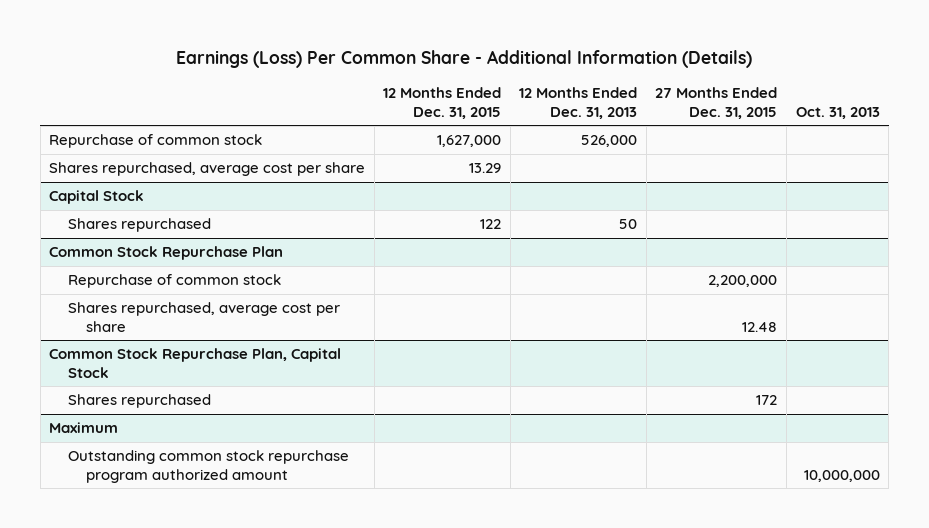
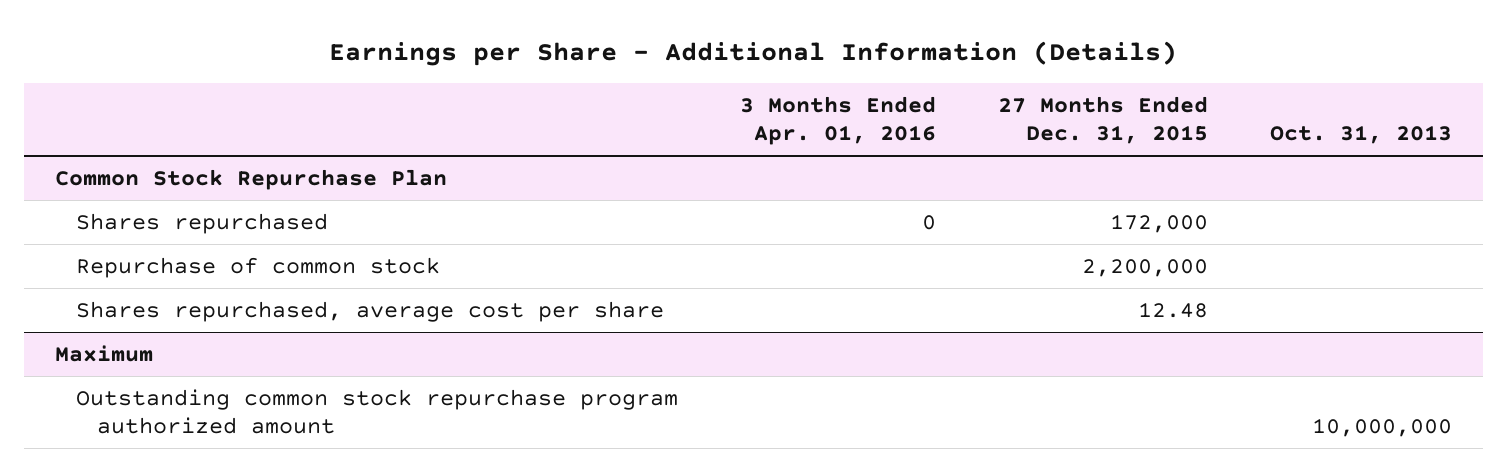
[176,49,753,68] Earnings (Loss) Per Common Share - Additional Information (Details) -> [329,41,1178,67] Earnings per Share - Additional Information (Details)
[383,87,502,119] 12 Months Ended Dec. 31, 2015 -> none
[519,87,638,119] 12 Months Ended Dec. 31, 2013 -> none
none -> [739,96,936,146] 3 Months Ended Apr. 01, 2016
[49,134,263,149] Repurchase of common stock -> none
[49,162,366,177] Shares repurchased, average cost per share -> none
[49,190,145,205] Capital Stock -> none
[67,218,211,233] Shares repurchased -> none
none -> [75,212,328,234] Shares repurchased
[49,348,342,378] Common Stock Repurchase Plan, Capital Stock -> none
[67,394,211,409] Shares repurchased -> none

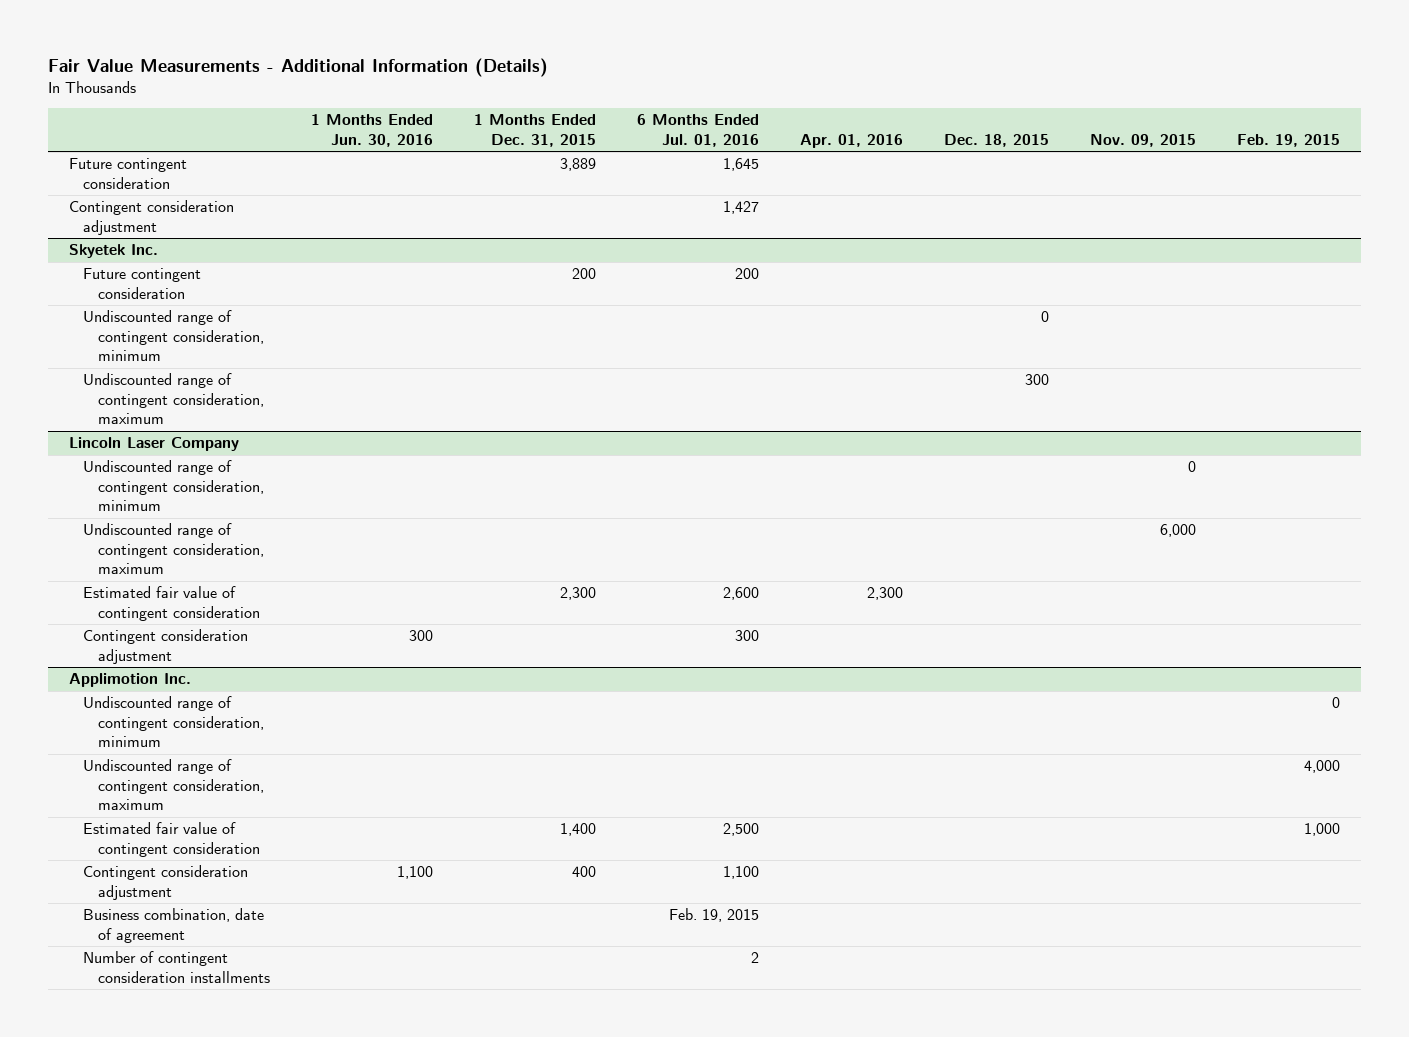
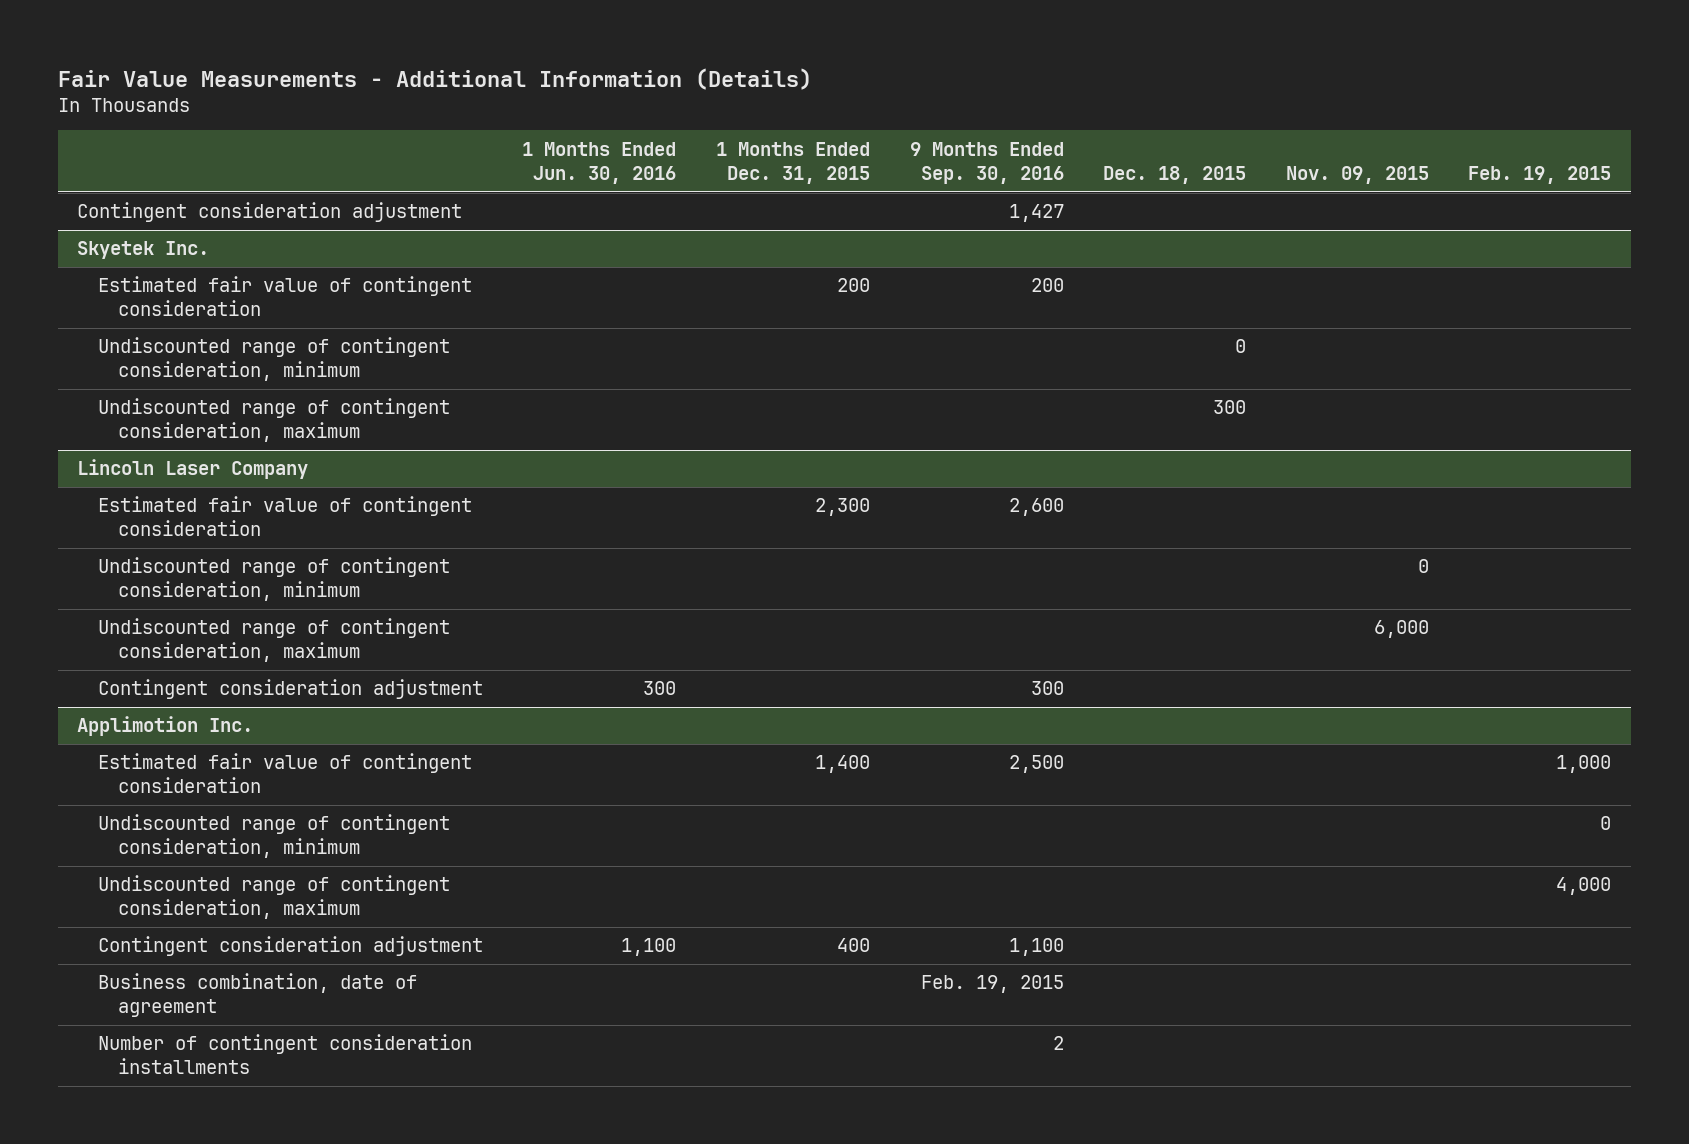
[637,114,760,147] 6 Months Ended Jul. 01, 2016 -> none
[800,133,904,148] Apr. 01, 2016 -> none
none -> [909,141,1064,184] 9 Months Ended Sep. 30, 2016
[68,158,187,189] Future contingent consideration -> none
[83,268,202,299] Future contingent consideration -> none
none -> [97,276,472,317] Estimated fair value of contingent consideration
[83,586,261,621] Estimated fair value of contingent consideration -> [97,496,472,537] Estimated fair value of contingent consideration
[83,822,261,857] Estimated fair value of contingent consideration -> [97,753,472,794] Estimated fair value of contingent consideration

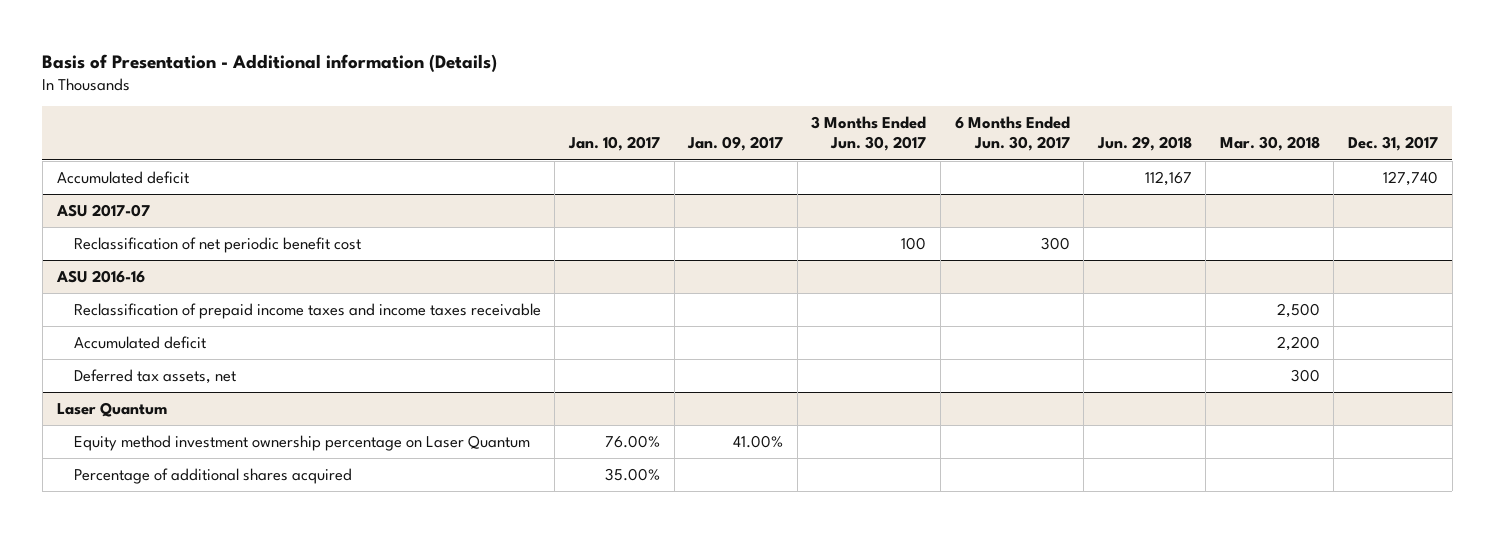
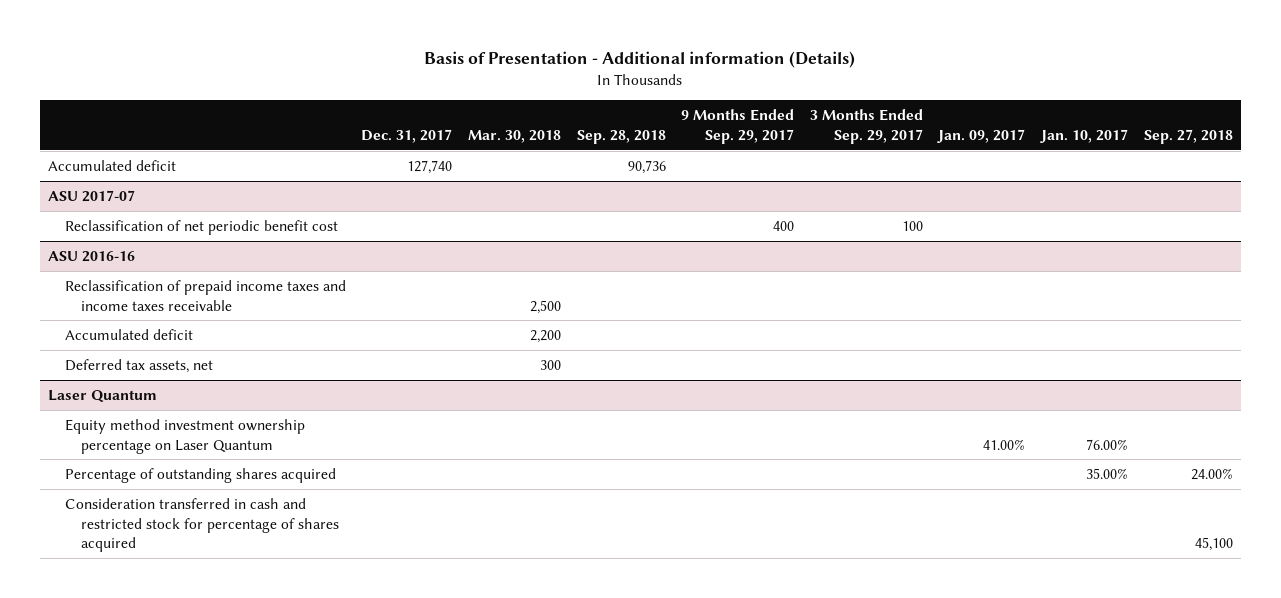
[811,116,927,152] 3 Months Ended Jun. 30, 2017 -> none
[954,116,1070,152] 6 Months Ended Jun. 30, 2017 -> none
[1096,136,1192,152] Jun. 29, 2018 -> none
none -> [576,130,666,145] Sep. 28, 2018
none -> [681,109,795,145] 9 Months Ended Sep. 29, 2017
none -> [809,109,923,145] 3 Months Ended Sep. 29, 2017
none -> [1143,129,1233,145] Sep. 27, 2018
[73,467,352,484] Percentage of additional shares acquired -> [64,467,336,483] Percentage of outstanding shares acquired
none -> [64,497,340,553] Consideration transferred in cash and restricted stock for percentage of shares acquired

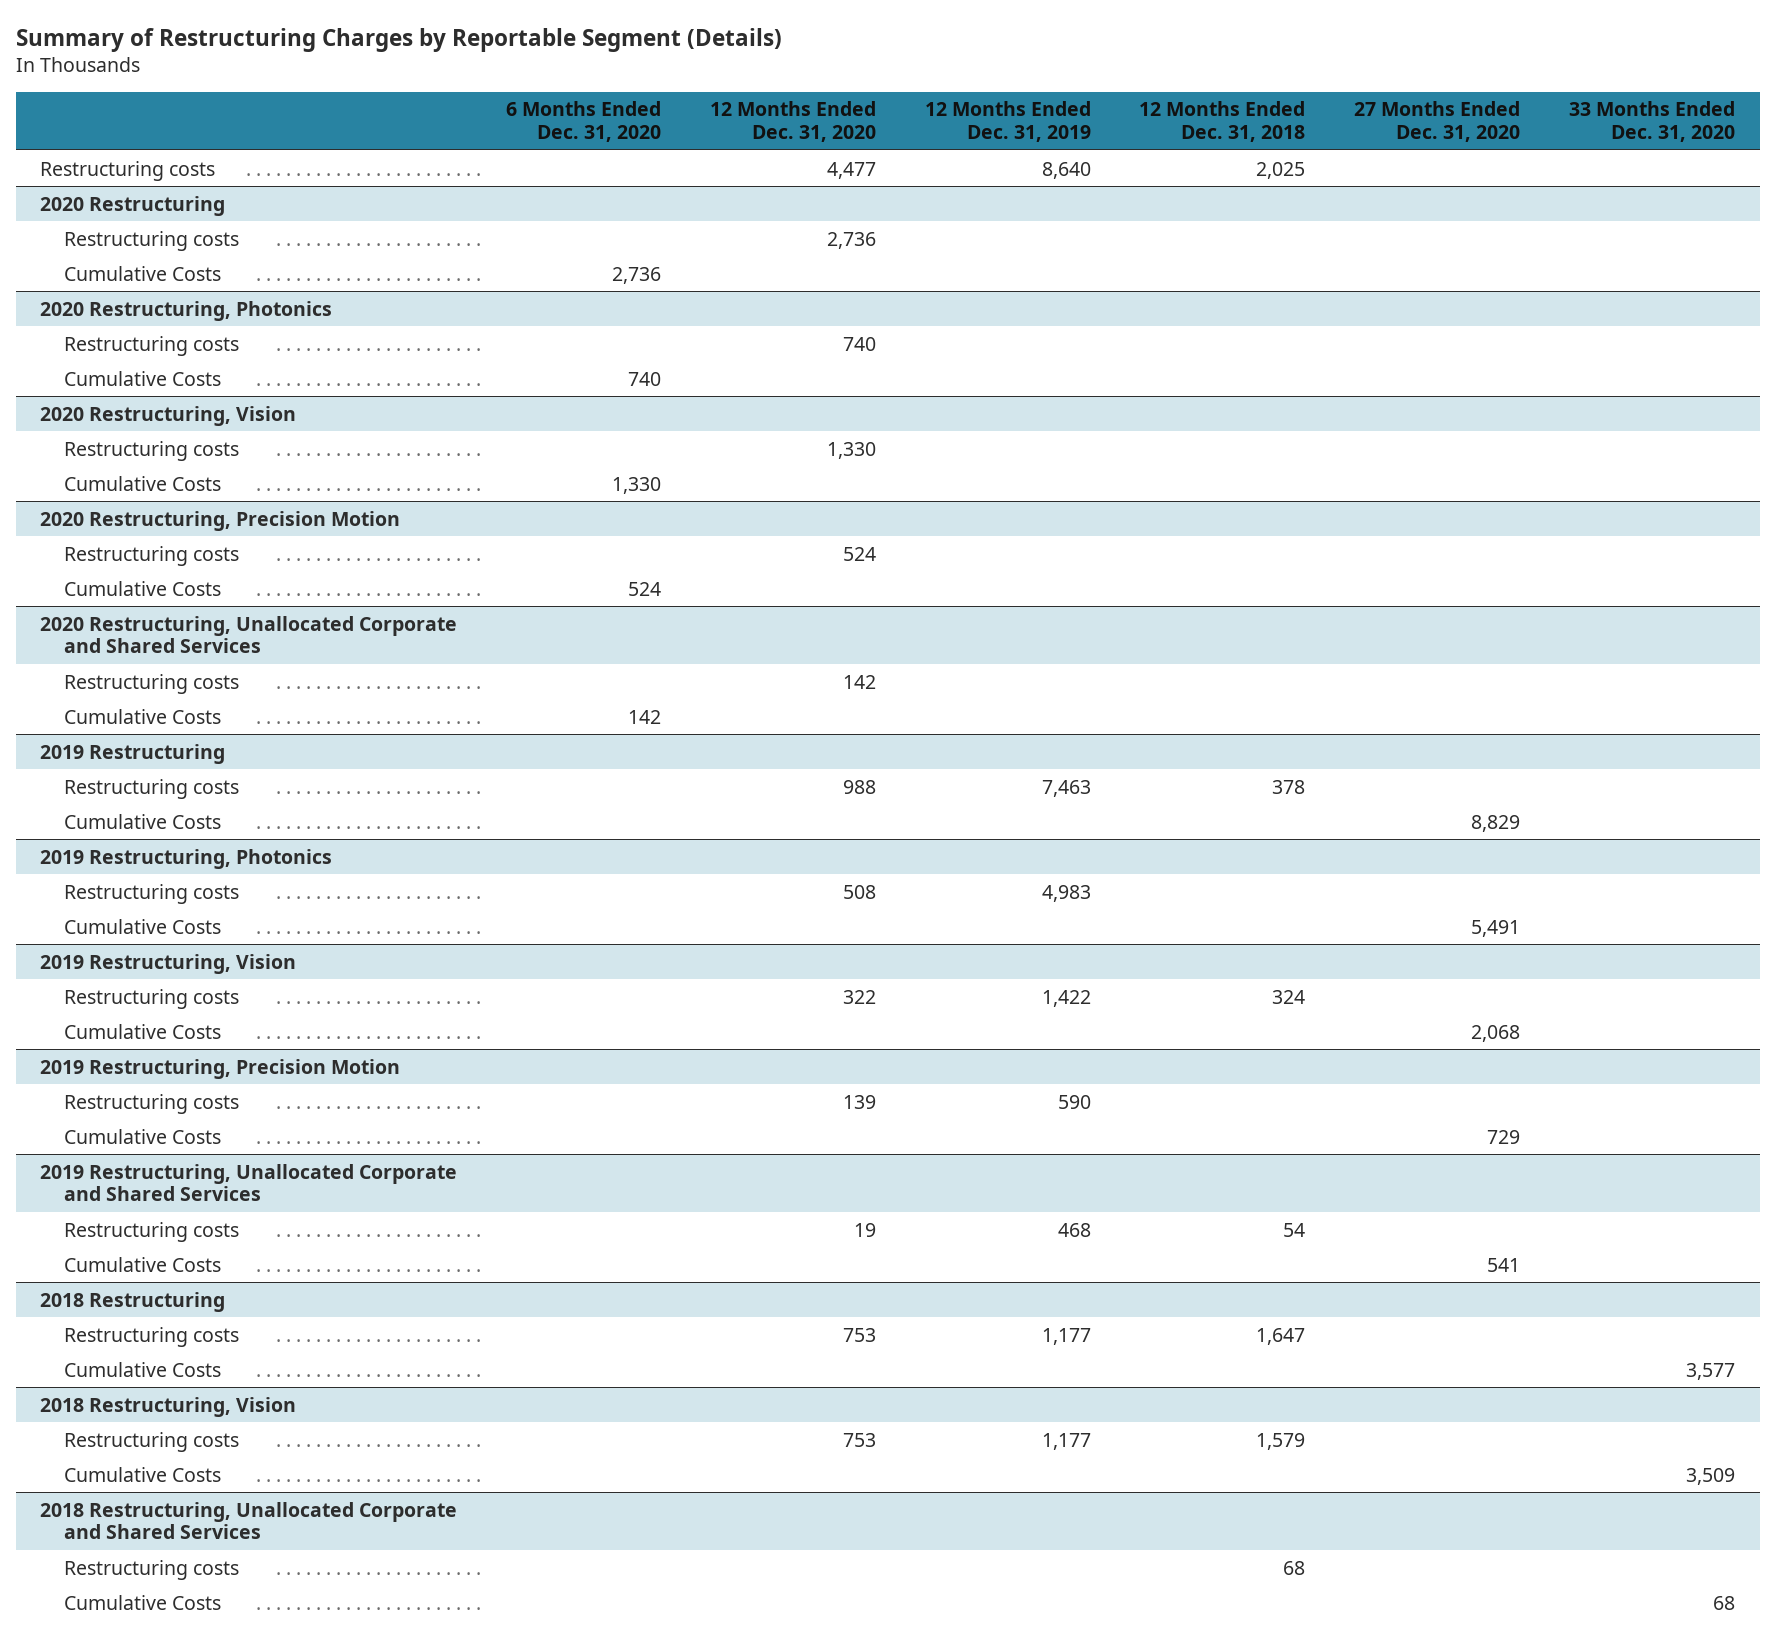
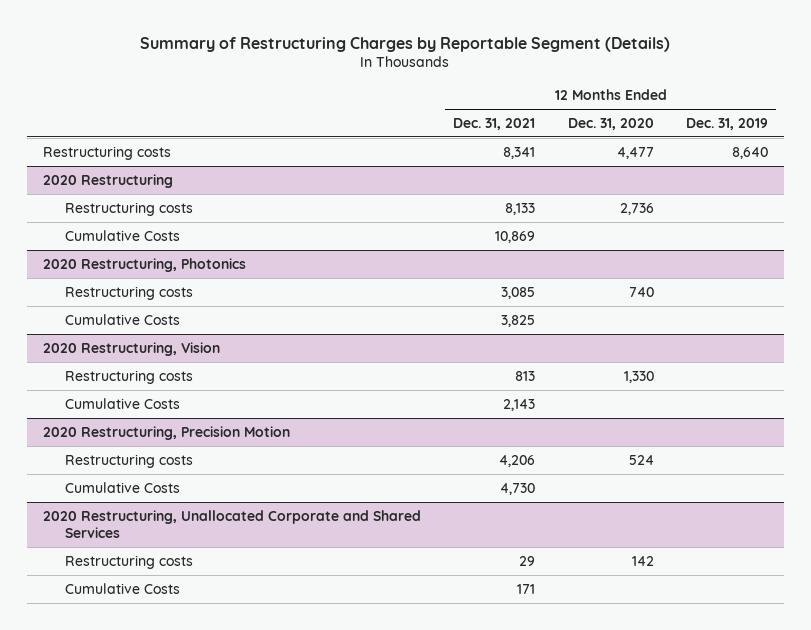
[505,101,661,142] 6 Months Ended Dec. 31, 2020 -> none
[1139,101,1306,142] 12 Months Ended Dec. 31, 2018 -> none
[1354,101,1521,142] 27 Months Ended Dec. 31, 2020 -> none
[1569,101,1736,142] 33 Months Ended Dec. 31, 2020 -> none
none -> [453,117,536,130] Dec. 31, 2021
[40,743,226,764] 2019 Restructuring -> none
[64,778,240,799] Restructuring costs -> none
[64,813,222,829] Cumulative Costs -> none
[40,848,333,869] 2019 Restructuring, Photonics -> none
[64,883,240,904] Restructuring costs -> none
[64,918,222,934] Cumulative Costs -> none
[40,953,297,974] 2019 Restructuring, Vision -> none
[64,988,240,1009] Restructuring costs -> none
[64,1023,222,1039] Cumulative Costs -> none
[40,1058,401,1079] 2019 Restructuring, Precision Motion -> none
[64,1093,240,1114] Restructuring costs -> none
[64,1128,222,1144] Cumulative Costs -> none
[40,1163,458,1202] 2019 Restructuring, Unallocated Corporate and Shared Services -> none
[64,1221,240,1242] Restructuring costs -> none
[64,1256,222,1272] Cumulative Costs -> none
[40,1291,226,1312] 2018 Restructuring -> none
[64,1326,240,1347] Restructuring costs -> none
[64,1361,222,1377] Cumulative Costs -> none
[40,1396,297,1417] 2018 Restructuring, Vision -> none
[64,1431,240,1452] Restructuring costs -> none
[64,1466,222,1482] Cumulative Costs -> none
[40,1501,458,1540] 2018 Restructuring, Unallocated Corporate and Shared Services -> none
[64,1559,240,1580] Restructuring costs -> none
[64,1594,222,1610] Cumulative Costs -> none

